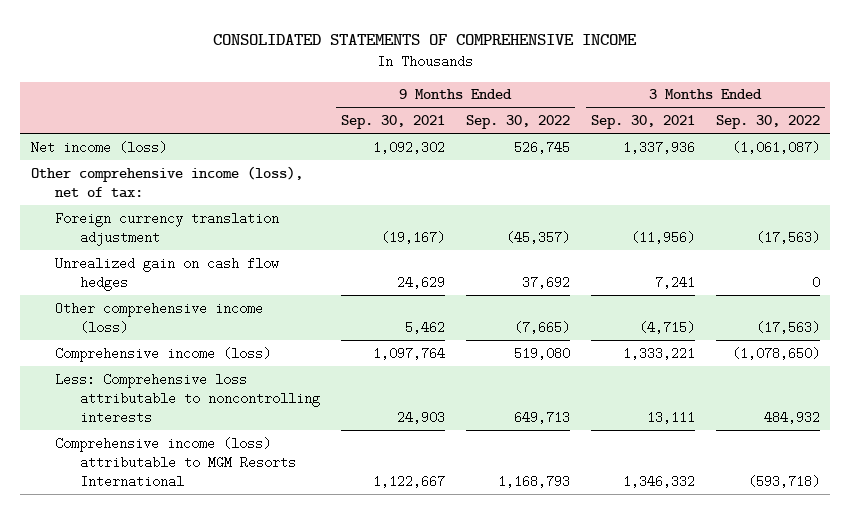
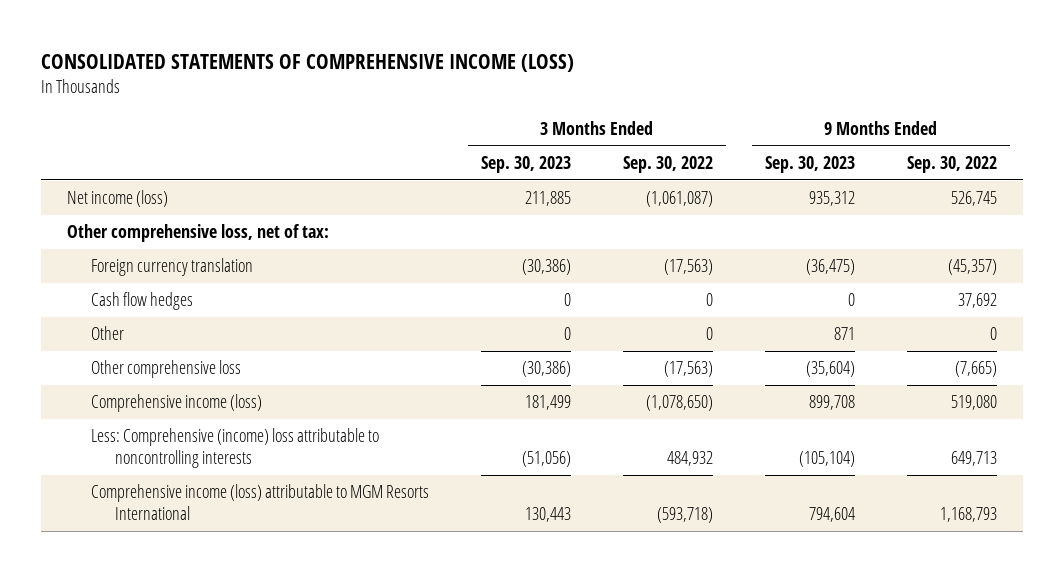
[213,33,638,45] CONSOLIDATED STATEMENTS OF COMPREHENSIVE INCOME -> [41,54,575,73] CONSOLIDATED STATEMENTS OF COMPREHENSIVE INCOME (LOSS)
[340,115,445,130] Sep. 30, 2021 -> none
[590,115,695,130] Sep. 30, 2021 -> none
none -> [481,155,572,173] Sep. 30, 2023
none -> [764,155,855,173] Sep. 30, 2023
[30,165,303,198] Other comprehensive income (loss), net of tax: -> [67,224,330,243] Other comprehensive loss, net of tax:
[55,211,280,246] Foreign currency translation adjustment -> [91,258,254,277] Foreign currency translation
[55,256,280,291] Unrealized gain on cash flow hedges -> [91,292,194,311] Cash flow hedges
none -> [91,326,125,341] Other
[55,301,264,334] Other comprehensive income (loss) -> [91,360,242,379] Other comprehensive loss
[55,372,320,424] Less: Comprehensive loss attributable to noncontrolling interests -> [91,428,380,468] Less: Comprehensive (income) loss attributable to noncontrolling interests

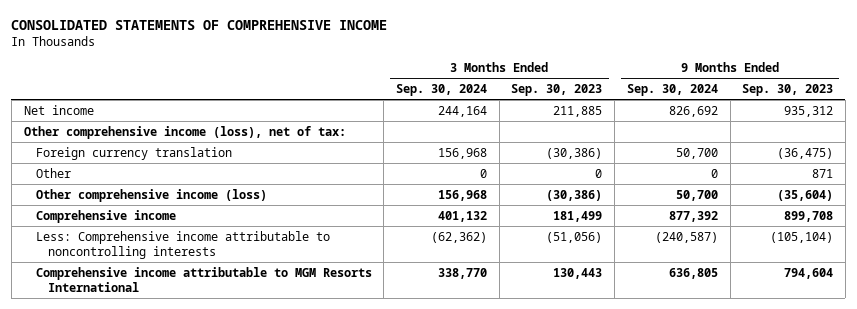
[41,54,575,73] CONSOLIDATED STATEMENTS OF COMPREHENSIVE INCOME (LOSS) -> [11,19,388,30] CONSOLIDATED STATEMENTS OF COMPREHENSIVE INCOME
[622,155,713,173] Sep. 30, 2022 -> none
[906,155,997,173] Sep. 30, 2022 -> none
none -> [396,84,488,97] Sep. 30, 2024
none -> [626,84,718,97] Sep. 30, 2024
[67,190,169,208] Net income (loss) -> [23,104,94,115] Net income
[67,224,330,243] Other comprehensive loss, net of tax: -> [23,125,346,139] Other comprehensive income (loss), net of tax:
[91,292,194,311] Cash flow hedges -> none
[91,360,242,379] Other comprehensive loss -> [35,188,267,202] Other comprehensive income (loss)
[91,394,263,413] Comprehensive income (loss) -> [35,209,176,223] Comprehensive income
[91,428,380,468] Less: Comprehensive (income) loss attributable to noncontrolling interests -> [35,230,330,259] Less: Comprehensive income attributable to noncontrolling interests
[91,484,430,520] Comprehensive income (loss) attributable to MGM Resorts International -> [35,266,372,292] Comprehensive income attributable to MGM Resorts International

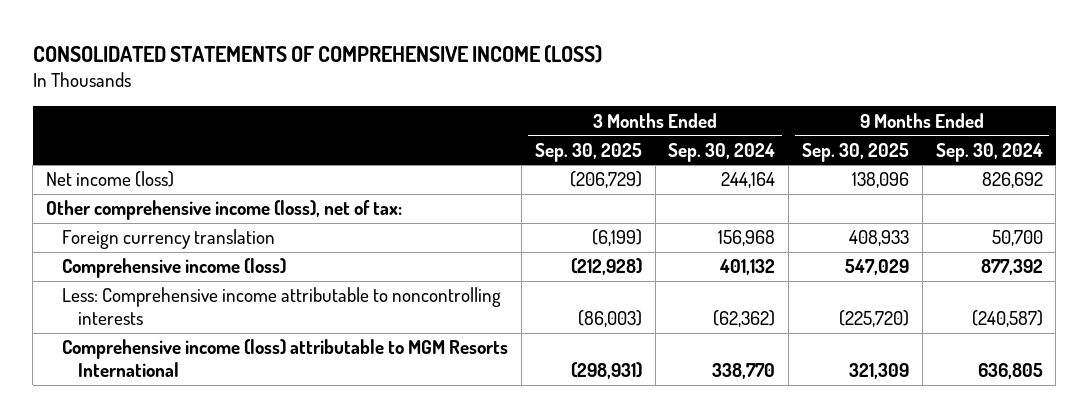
[11,19,388,30] CONSOLIDATED STATEMENTS OF COMPREHENSIVE INCOME -> [32,45,602,64] CONSOLIDATED STATEMENTS OF COMPREHENSIVE INCOME (LOSS)
[511,84,603,97] Sep. 30, 2023 -> none
[742,84,834,97] Sep. 30, 2023 -> none
none -> [534,142,642,162] Sep. 30, 2025
none -> [801,142,909,162] Sep. 30, 2025
[23,104,94,115] Net income -> [46,171,175,188] Net income (loss)
[35,167,71,178] Other -> none
[35,188,267,202] Other comprehensive income (loss) -> none
[35,209,176,223] Comprehensive income -> [62,258,287,279] Comprehensive income (loss)
[35,266,372,292] Comprehensive income attributable to MGM Resorts International -> [62,339,509,377] Comprehensive income (loss) attributable to MGM Resorts International

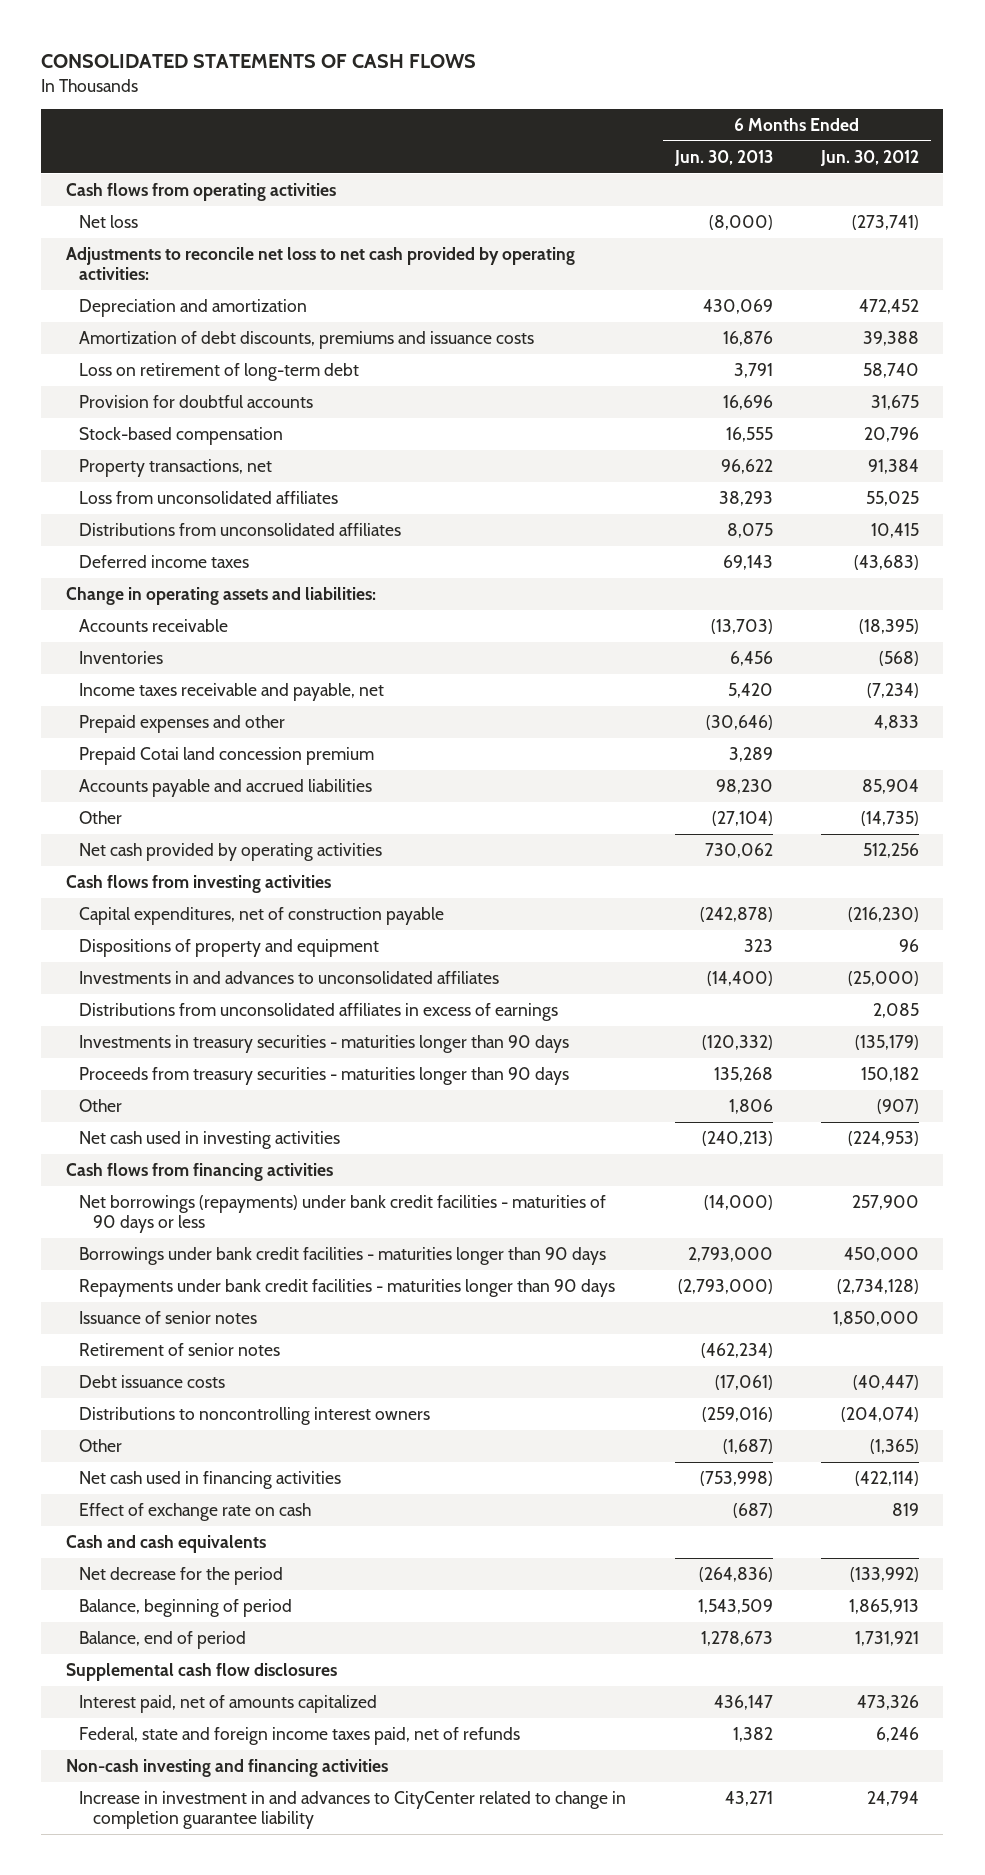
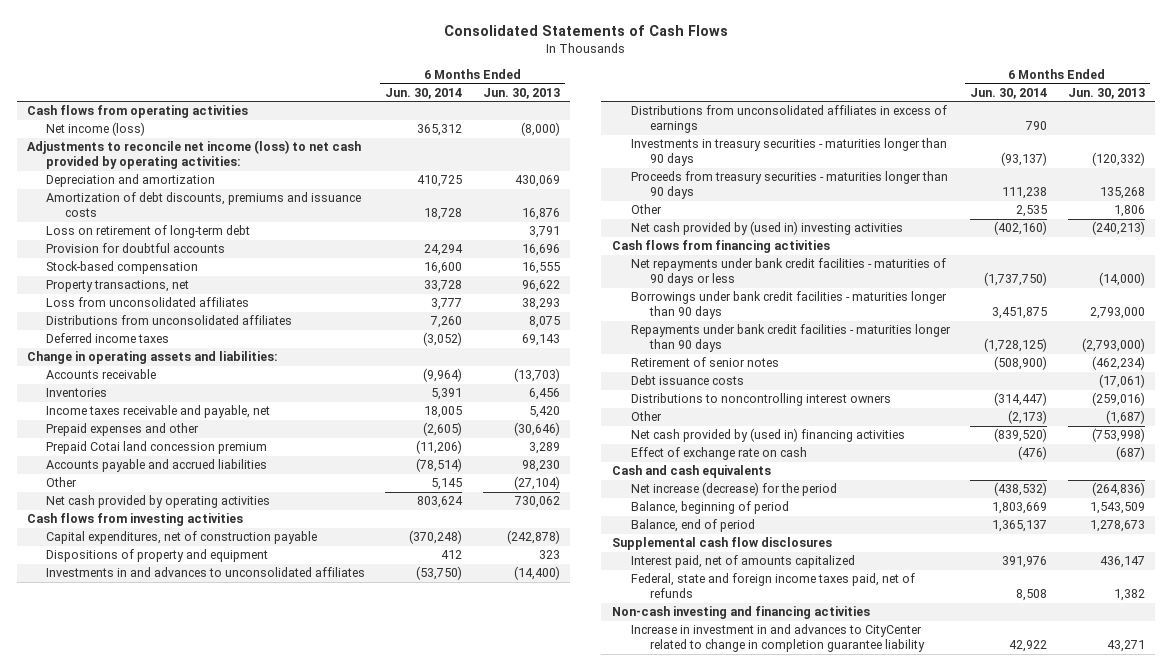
[41,54,477,69] CONSOLIDATED STATEMENTS OF CASH FLOWS -> [443,24,728,36] Consolidated Statements of Cash Flows
[820,149,920,166] Jun. 30, 2012 -> none
none -> [385,87,463,99] Jun. 30, 2014
[79,215,139,229] Net loss -> [45,122,145,137] Net income (loss)
[65,247,575,281] Adjustments to reconcile net loss to net cash provided by operating activities: -> [26,140,361,170] Adjustments to reconcile net income (loss) to net cash provided by operating activities:
[79,1131,341,1150] Net cash used in investing activities -> [630,221,903,236] Net cash provided by (used in) investing activities
[79,1195,607,1234] Net borrowings (repayments) under bank credit facilities - maturities of 90 days or less -> [630,258,946,287] Net repayments under bank credit facilities - maturities of 90 days or less
[79,1311,258,1325] Issuance of senior notes -> none
[79,1471,342,1490] Net cash used in financing activities -> [630,428,905,443] Net cash provided by (used in) financing activities
[79,1567,284,1586] Net decrease for the period -> [630,482,837,497] Net increase (decrease) for the period

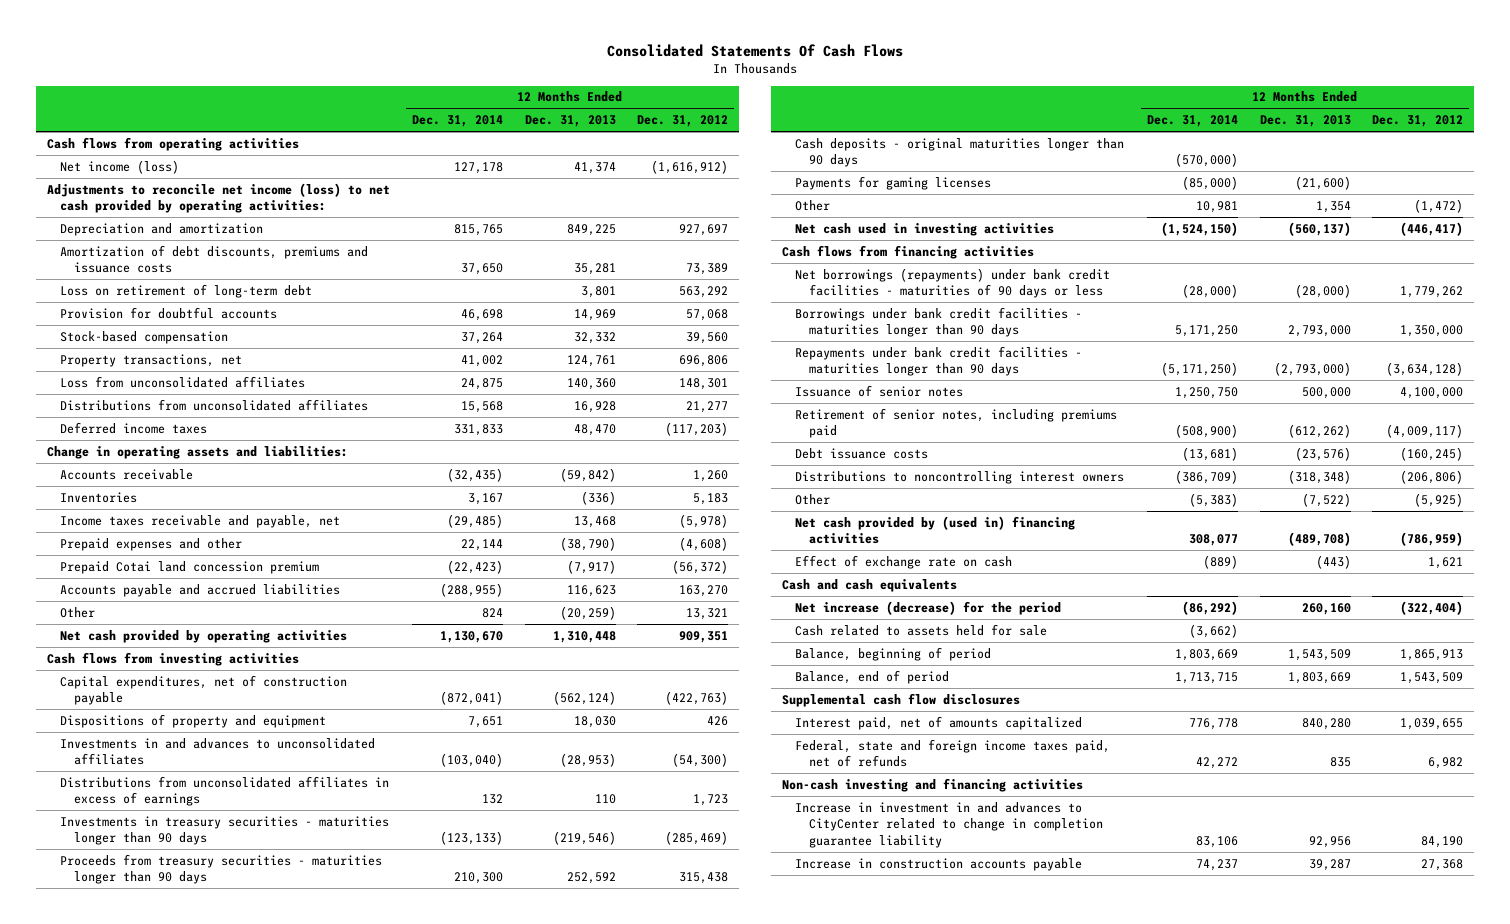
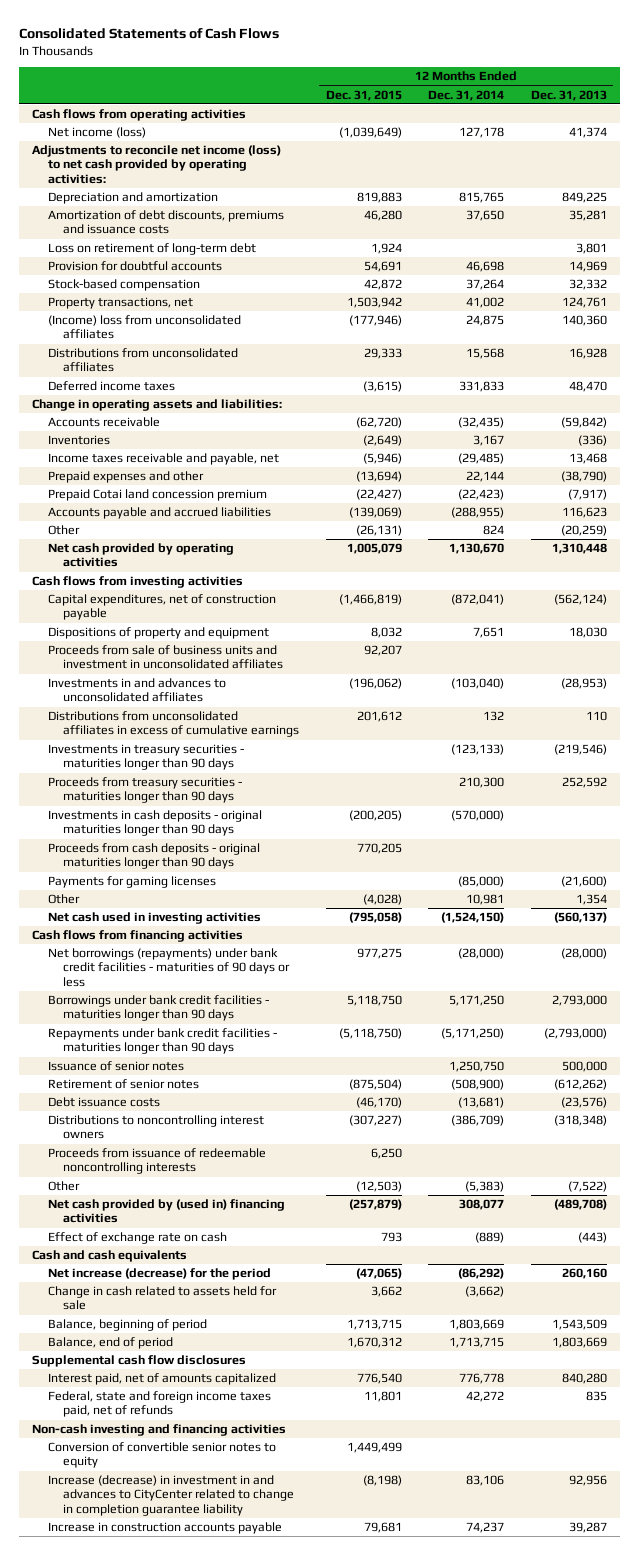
[607,43,904,57] Consolidated Statements Of Cash Flows -> [18,28,279,40] Consolidated Statements of Cash Flows
[637,115,729,128] Dec. 31, 2012 -> none
none -> [325,89,402,101] Dec. 31, 2015
[60,375,306,388] Loss from unconsolidated affiliates -> [47,315,241,340] (Income) loss from unconsolidated affiliates
none -> [47,645,284,670] Proceeds from sale of business units and investment in unconsolidated affiliates
[60,775,390,807] Distributions from unconsolidated affiliates in excess of earnings -> [47,711,300,738] Distributions from unconsolidated affiliates in excess of cumulative earnings
[795,137,1125,168] Cash deposits - original maturities longer than 90 days -> [47,810,262,837] Investments in cash deposits - original maturities longer than 90 days
none -> [47,843,260,870] Proceeds from cash deposits - original maturities longer than 90 days
[795,407,1118,439] Retirement of senior notes, including premiums paid -> [47,1079,199,1090] Retirement of senior notes
none -> [47,1148,266,1175] Proceeds from issuance of redeemable noncontrolling interests
[795,623,1048,636] Cash related to assets held for sale -> [47,1286,277,1311] Change in cash related to assets held for sale
none -> [47,1442,276,1469] Conversion of convertible senior notes to equity
[795,801,1103,848] Increase in investment in and advances to CityCenter related to change in completion guarantee liability -> [47,1475,295,1516] Increase (decrease) in investment in and advances to CityCenter related to change in completion guarantee liability

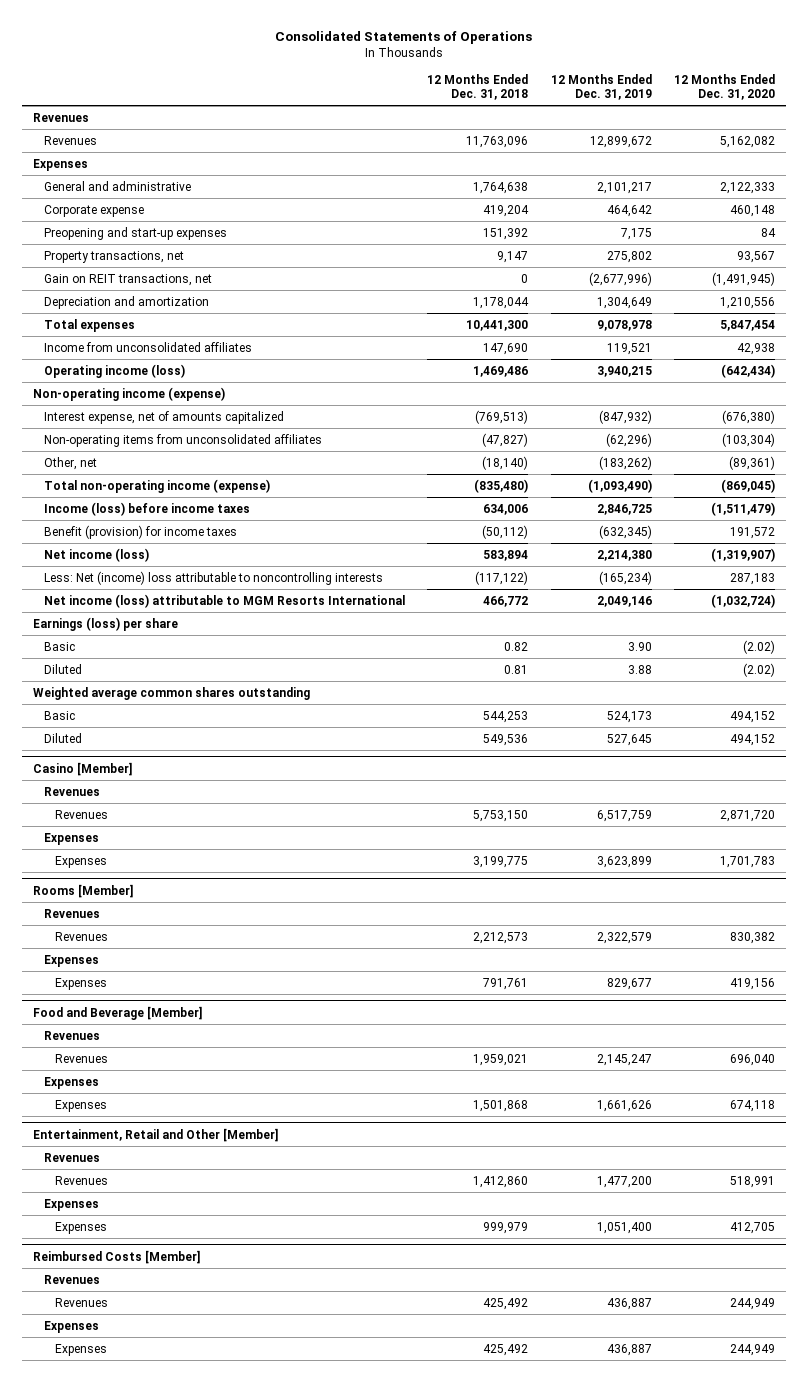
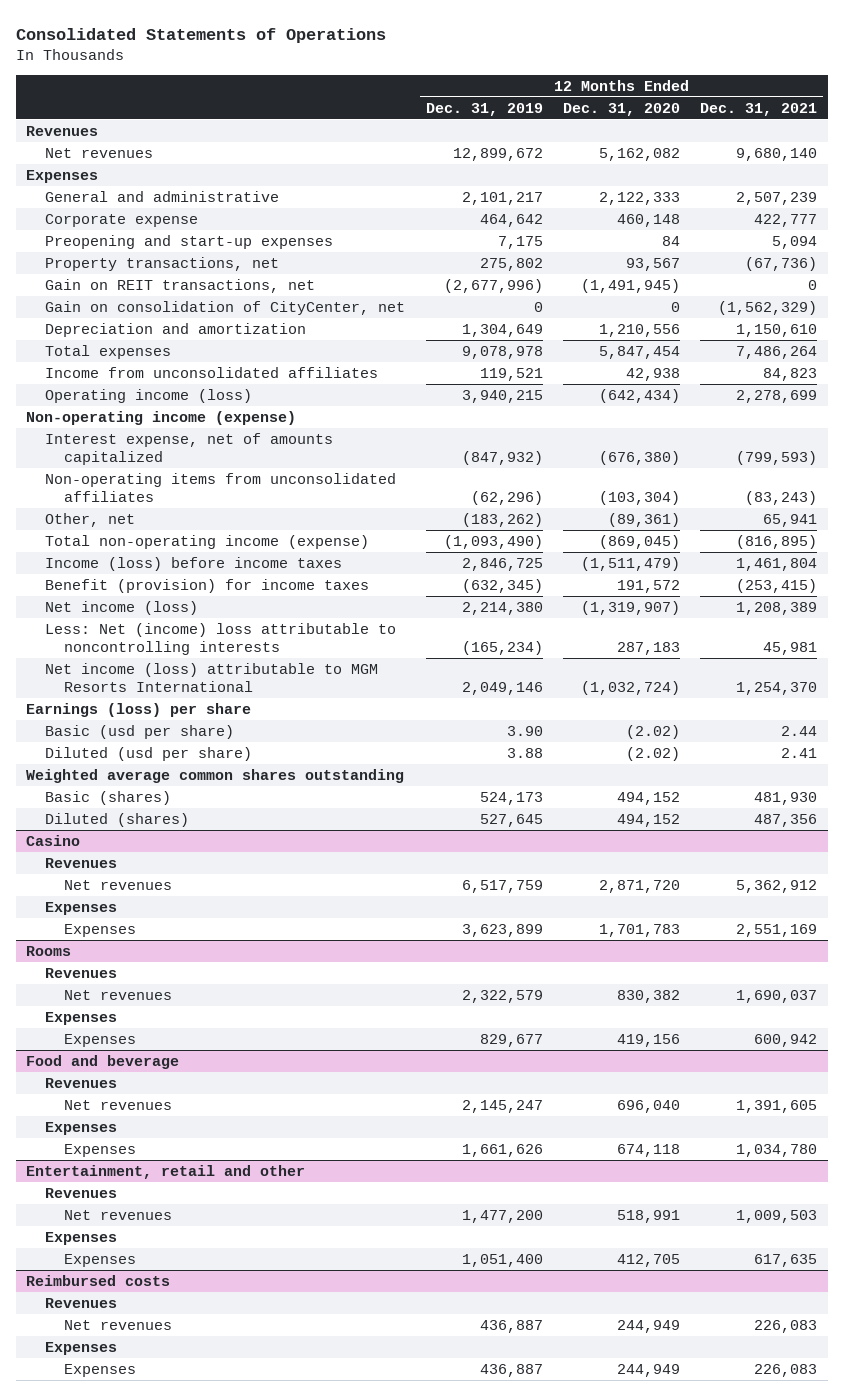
[427,74,529,101] 12 Months Ended Dec. 31, 2018 -> none
none -> [700,102,818,116] Dec. 31, 2021
[44,135,98,145] Revenues -> [45,147,154,158] Net revenues
none -> [45,300,406,315] Gain on consolidation of CityCenter, net
[44,641,76,651] Basic -> [45,724,235,739] Basic (usd per share)
[44,663,83,674] Diluted -> [45,746,253,761] Diluted (usd per share)
[44,710,76,720] Basic -> [45,790,172,805] Basic (shares)
[44,732,83,743] Diluted -> [45,812,190,827] Diluted (shares)
[33,761,133,776] Casino [Member] -> [26,834,81,846] Casino
[55,809,109,819] Revenues -> [63,879,172,890] Net revenues
[33,883,134,898] Rooms [Member] -> [26,945,72,956] Rooms
[55,931,109,941] Revenues -> [63,989,172,1000] Net revenues
[33,1005,203,1020] Food and Beverage [Member] -> [26,1054,180,1069] Food and beverage
[55,1053,109,1063] Revenues -> [63,1099,172,1110] Net revenues
[33,1127,279,1142] Entertainment, Retail and Other [Member] -> [26,1164,306,1179] Entertainment, retail and other
[55,1175,109,1185] Revenues -> [63,1209,172,1220] Net revenues
[33,1249,201,1264] Reimbursed Costs [Member] -> [26,1274,171,1286] Reimbursed costs
[55,1297,109,1307] Revenues -> [63,1319,172,1330] Net revenues

